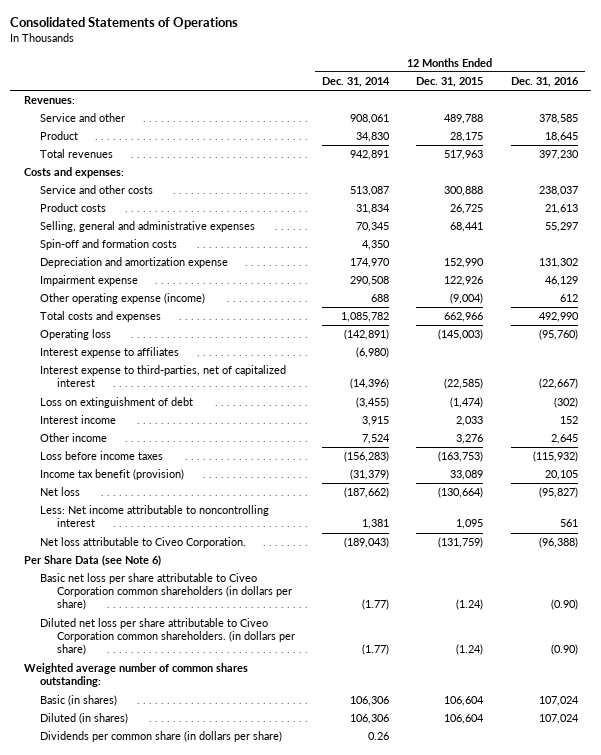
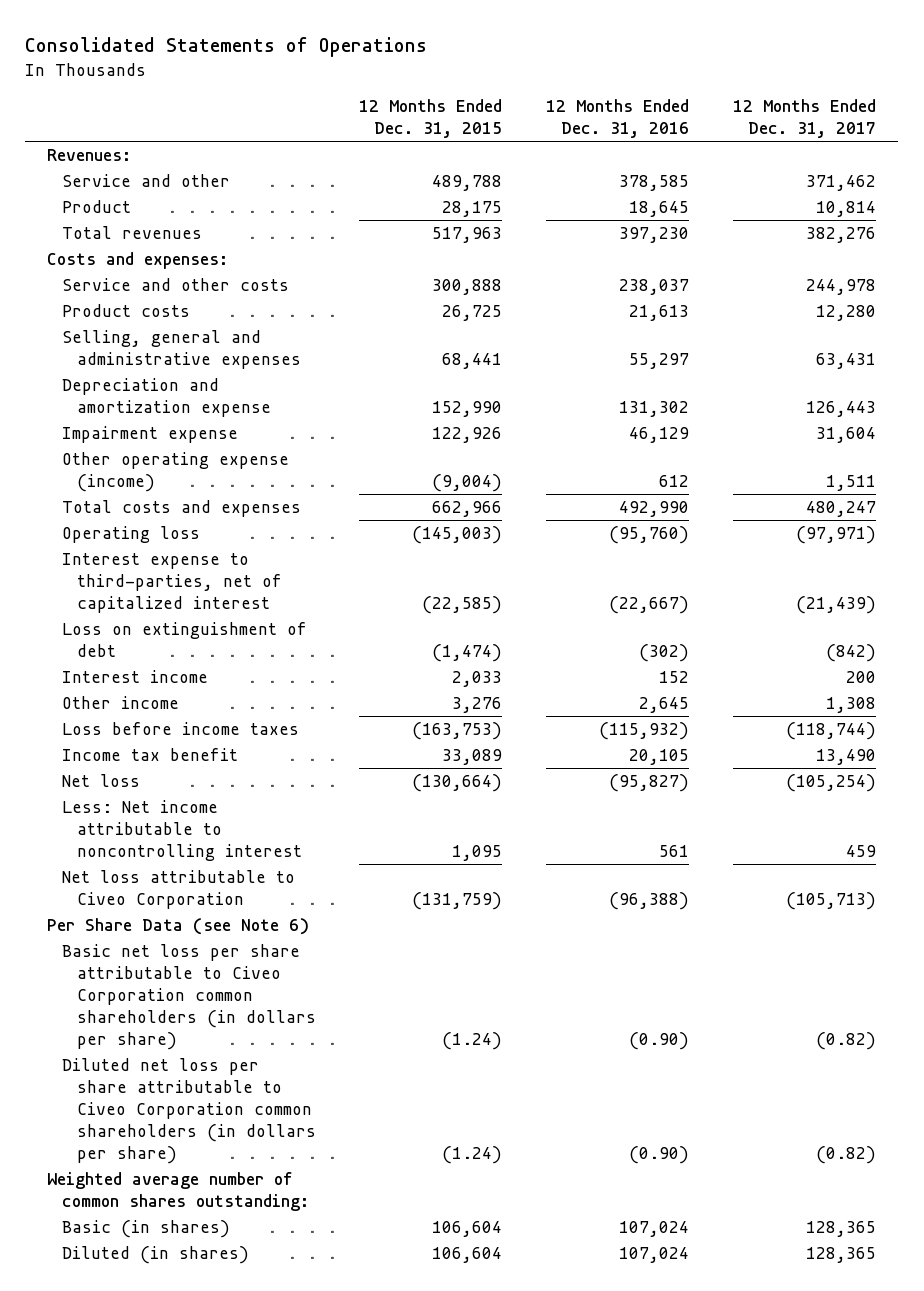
[322,77,391,88] Dec. 31, 2014 -> none
none -> [733,99,877,138] 12 Months Ended Dec. 31, 2017
[40,239,178,251] Spin-off and formation costs -> none
[40,347,180,359] Interest expense to affiliates -> none
[40,469,185,481] Income tax benefit (provision) -> [61,748,238,762] Income tax benefit
[40,537,247,549] Net loss attributable to Civeo Corporation. -> [61,870,295,910] Net loss attributable to Civeo Corporation
[40,618,295,656] Diluted net loss per share attributable to Civeo Corporation common shareholders. (in dollars per share) -> [61,1058,316,1164] Diluted net loss per share attributable to Civeo Corporation common shareholders (in dollars per share)
[40,731,283,743] Dividends per common share (in dollars per share) -> none

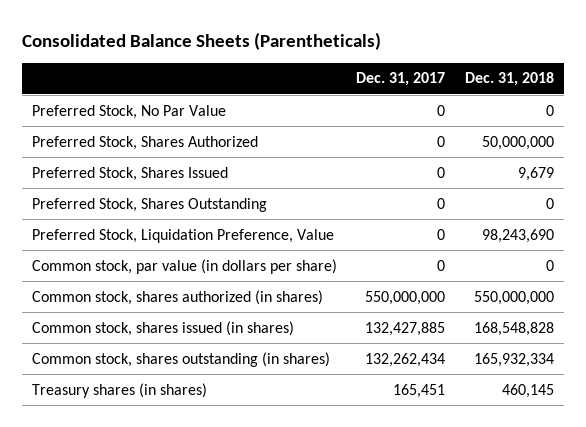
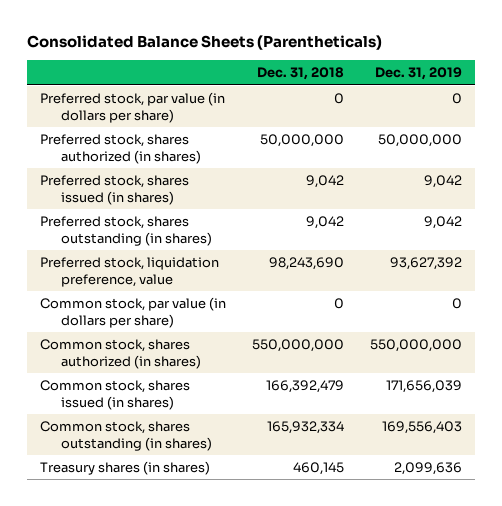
[356,72,446,87] Dec. 31, 2017 -> none
none -> [374,67,462,81] Dec. 31, 2019
[31,104,226,119] Preferred Stock, No Par Value -> [39,91,225,123] Preferred stock, par value (in dollars per share)
[31,135,258,150] Preferred Stock, Shares Authorized -> [39,133,201,164] Preferred stock, shares authorized (in shares)
[31,166,228,181] Preferred Stock, Shares Issued -> [39,174,189,205] Preferred stock, shares issued (in shares)
[517,166,554,181] 9,679 -> [305,174,344,188] 9,042
[31,197,267,212] Preferred Stock, Shares Outstanding -> [39,215,212,246] Preferred stock, shares outstanding (in shares)
[545,197,554,209] 0 -> [305,215,344,229] 9,042
[31,228,334,243] Preferred Stock, Liquidation Preference, Value -> [39,256,219,287] Preferred stock, liquidation preference, value
[473,321,554,336] 168,548,828 -> [265,379,344,393] 166,392,479

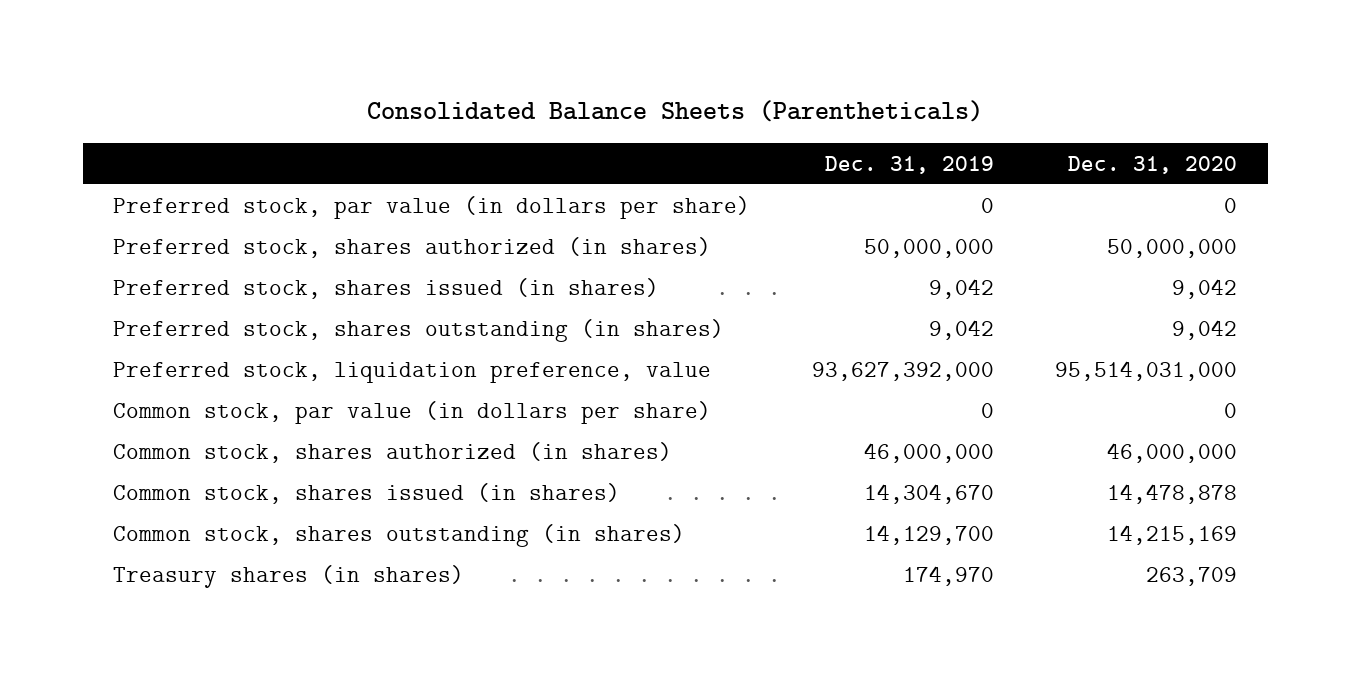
[256,67,344,81] Dec. 31, 2018 -> none
none -> [1067,155,1237,174] Dec. 31, 2020
[389,256,462,270] 93,627,392 -> [811,361,994,381] 93,627,392,000
[369,338,462,352] 550,000,000 -> [863,442,994,463] 46,000,000
[385,379,462,393] 171,656,039 -> [863,483,994,504] 14,304,670
[381,420,462,434] 169,556,403 -> [863,524,994,545] 14,129,700
[393,461,462,475] 2,099,636 -> [902,565,994,586] 174,970

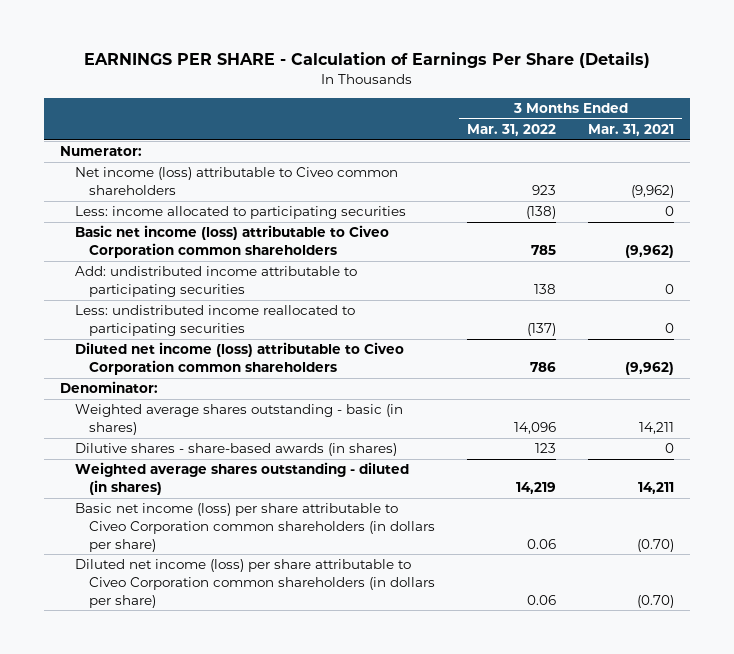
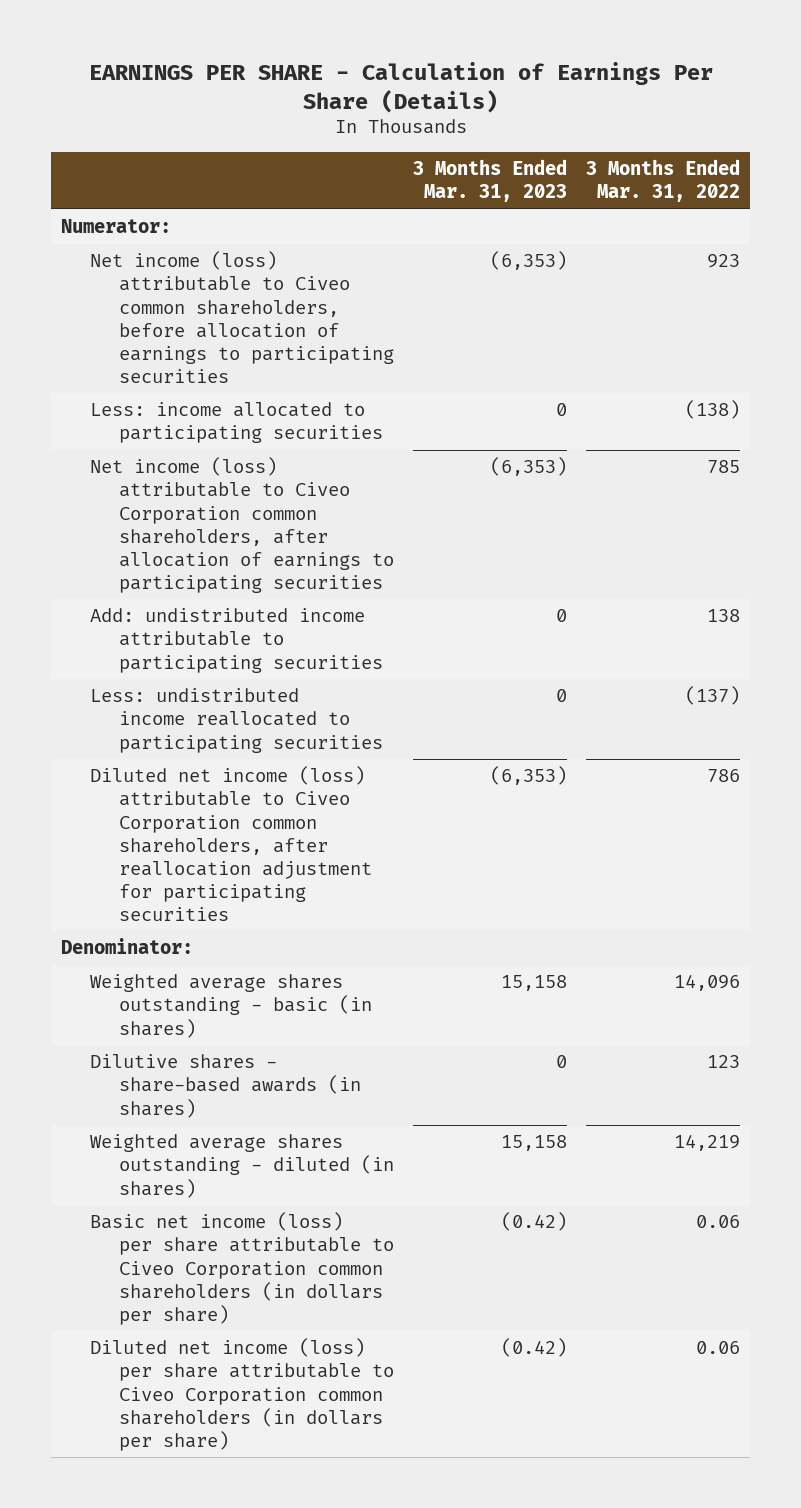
[588,124,675,137] Mar. 31, 2021 -> none
none -> [413,159,568,203] 3 Months Ended Mar. 31, 2023
[74,167,398,196] Net income (loss) attributable to Civeo common shareholders -> [89,251,394,383] Net income (loss) attributable to Civeo common shareholders, before allocation of earnings to participating securities
[74,225,389,259] Basic net income (loss) attributable to Civeo Corporation common shareholders -> [89,457,394,593] Net income (loss) attributable to Civeo Corporation common shareholders, after allocation of earnings to participating securities
[74,342,404,376] Diluted net income (loss) attributable to Civeo Corporation common shareholders -> [89,766,372,921] Diluted net income (loss) attributable to Civeo Corporation common shareholders, after reallocation adjustment for participating securities

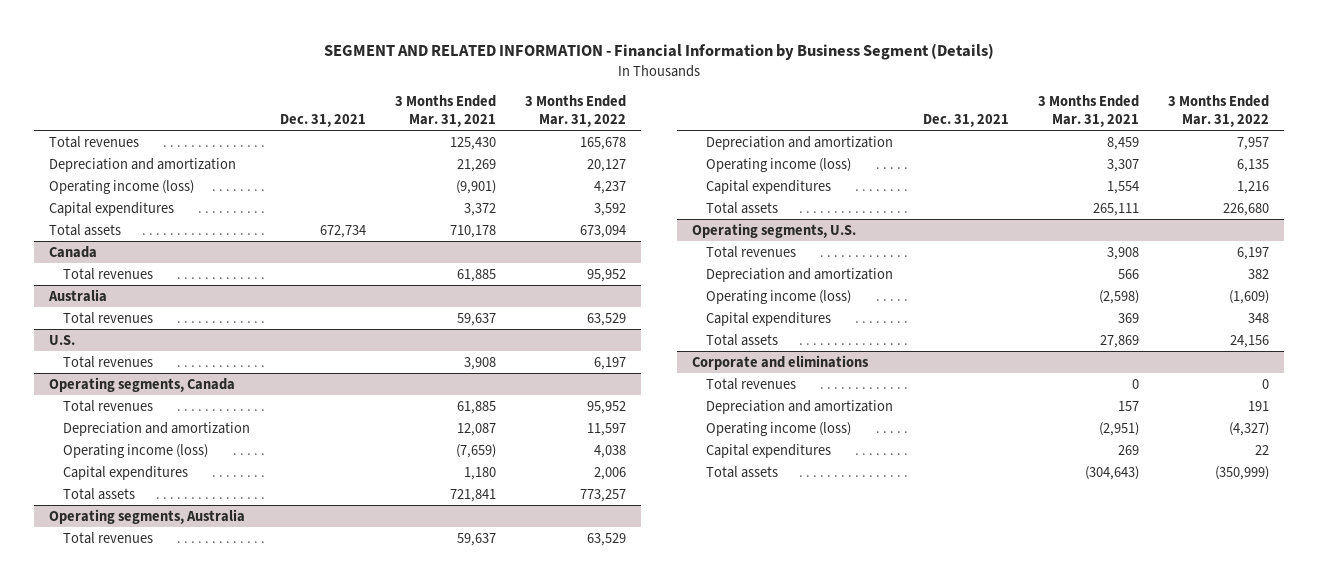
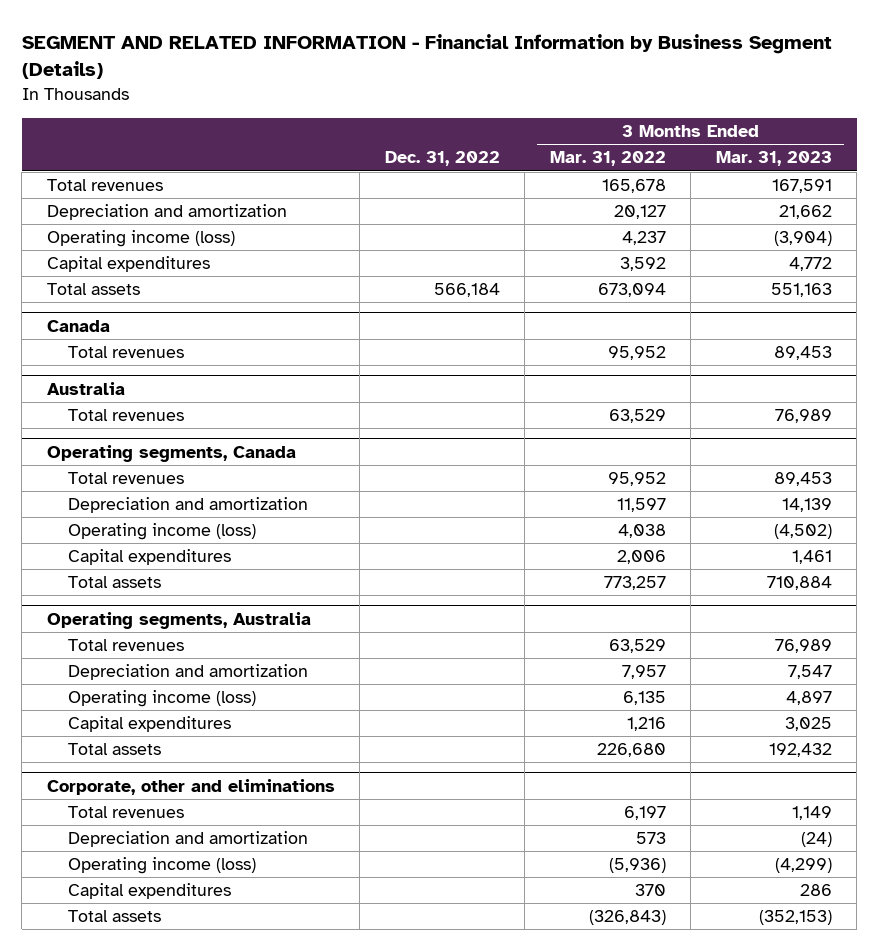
[279,113,366,127] Dec. 31, 2021 -> none
[395,94,497,127] 3 Months Ended Mar. 31, 2021 -> none
none -> [384,151,500,167] Dec. 31, 2022
none -> [715,151,832,167] Mar. 31, 2023
[48,334,75,345] U.S. -> none
[63,355,154,368] Total revenues -> none
[691,222,856,238] Operating segments, U.S. -> none
none -> [46,779,335,796] Corporate, other and eliminations
[691,354,869,370] Corporate and eliminations -> none
[706,377,797,390] Total revenues -> none
[706,399,894,414] Depreciation and amortization -> none
[706,421,852,436] Operating income (loss) -> none
[706,443,832,458] Capital expenditures -> none
[706,465,779,478] Total assets -> none
[1248,268,1270,279] 382 -> [635,832,666,845] 573
[1229,289,1270,304] (1,609) -> [608,858,666,874] (5,936)
[1248,312,1270,323] 348 -> [634,884,666,897] 370
[1230,334,1270,348] 24,156 -> [588,910,666,926] (326,843)

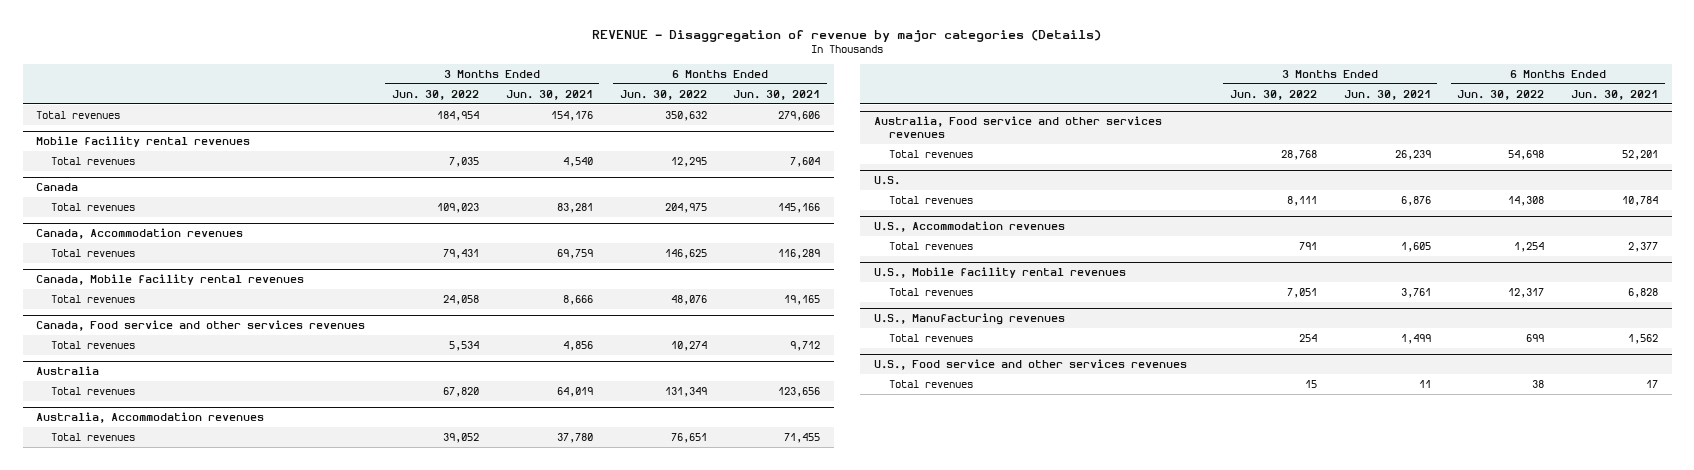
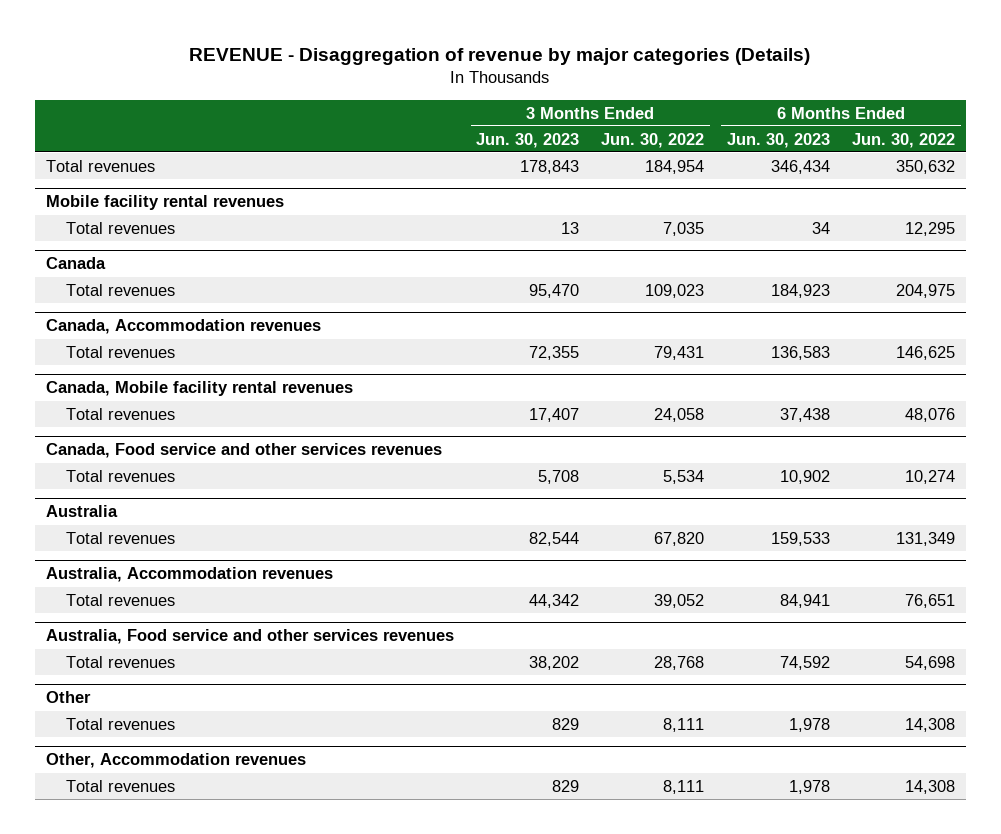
[505,89,593,100] Jun. 30, 2021 -> none
[733,89,821,100] Jun. 30, 2021 -> none
none -> [476,132,580,148] Jun. 30, 2023
none -> [726,132,830,148] Jun. 30, 2023
[873,176,900,186] U.S. -> none
none -> [45,691,91,704] Other
[873,221,1065,233] U.S., Accommodation revenues -> none
[873,267,1126,279] U.S., Mobile facility rental revenues -> none
[889,288,974,297] Total revenues -> none
[873,313,1065,326] U.S., Manufacturing revenues -> none
[889,334,974,343] Total revenues -> none
[873,359,1187,371] U.S., Food service and other services revenues -> none
[889,380,974,389] Total revenues -> none
none -> [45,753,306,769] Other, Accommodation revenues
[1298,242,1317,251] 791 -> [663,779,705,794] 8,111
[1514,242,1545,253] 1,254 -> [904,779,955,794] 14,308

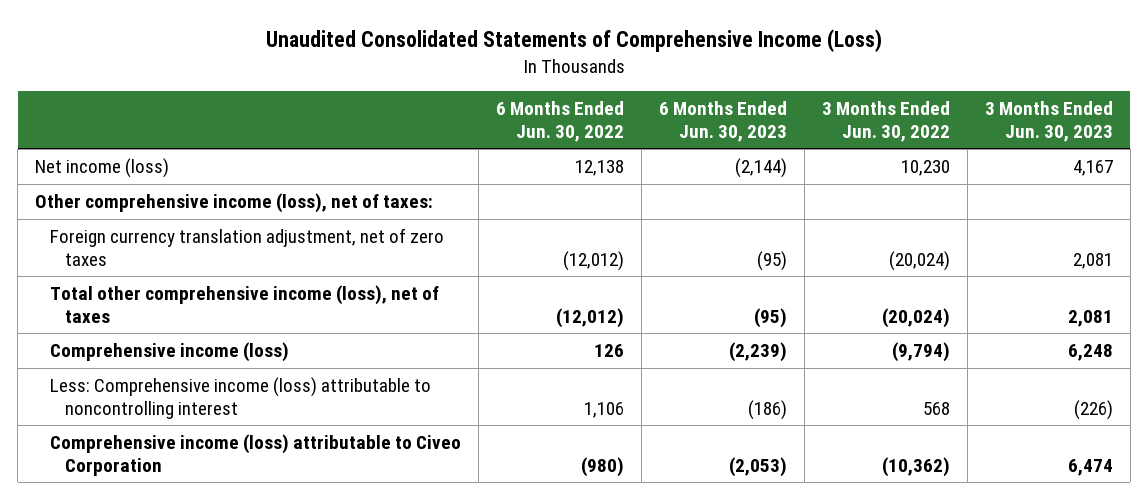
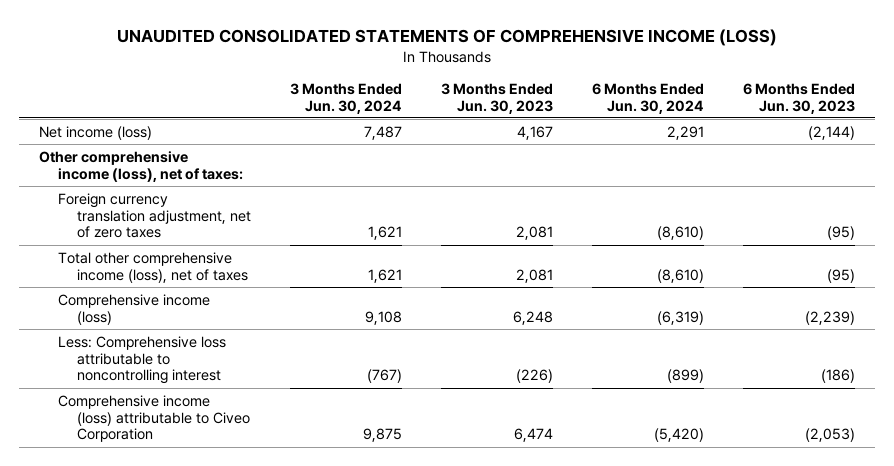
[266,29,883,53] Unaudited Consolidated Statements of Comprehensive Income (Loss) -> [117,28,778,46] UNAUDITED CONSOLIDATED STATEMENTS OF COMPREHENSIVE INCOME (LOSS)
[496,101,625,142] 6 Months Ended Jun. 30, 2022 -> none
[821,101,950,142] 3 Months Ended Jun. 30, 2022 -> none
none -> [290,82,403,114] 3 Months Ended Jun. 30, 2024
none -> [592,82,705,114] 6 Months Ended Jun. 30, 2024
[50,376,432,419] Less: Comprehensive income (loss) attributable to noncontrolling interest -> [57,335,226,385] Less: Comprehensive loss attributable to noncontrolling interest

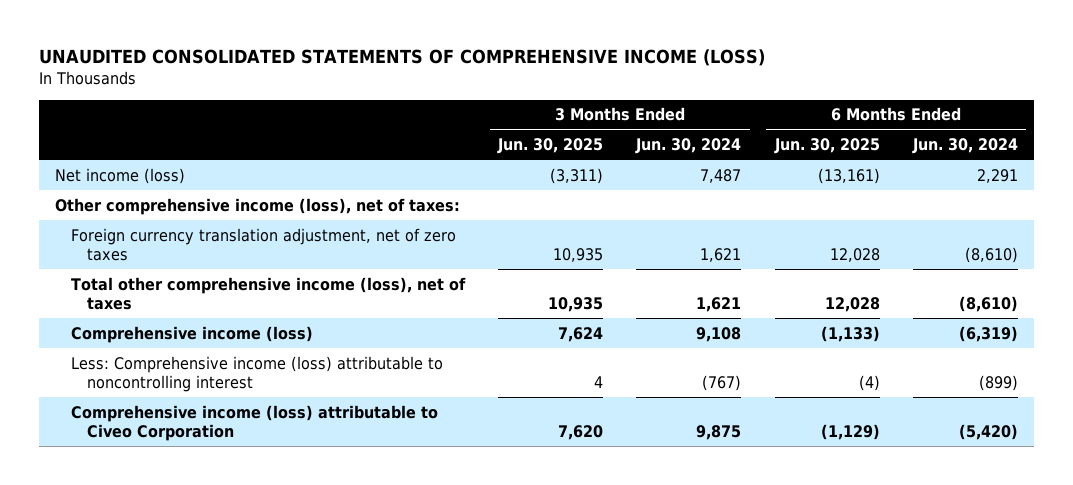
[441,82,554,114] 3 Months Ended Jun. 30, 2023 -> none
[743,82,856,114] 6 Months Ended Jun. 30, 2023 -> none
none -> [497,138,604,155] Jun. 30, 2025
none -> [773,138,880,155] Jun. 30, 2025
[57,335,226,385] Less: Comprehensive loss attributable to noncontrolling interest -> [71,355,444,393] Less: Comprehensive income (loss) attributable to noncontrolling interest

